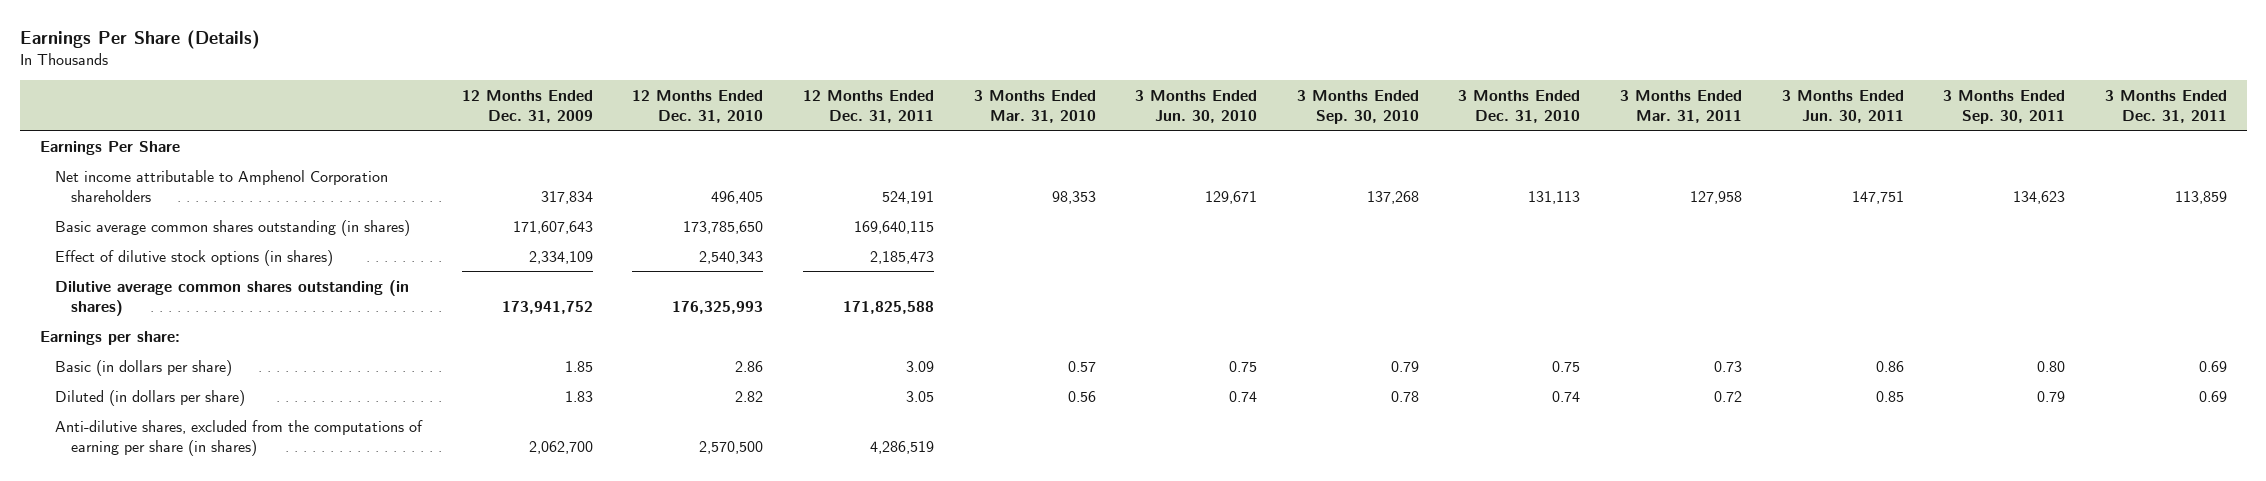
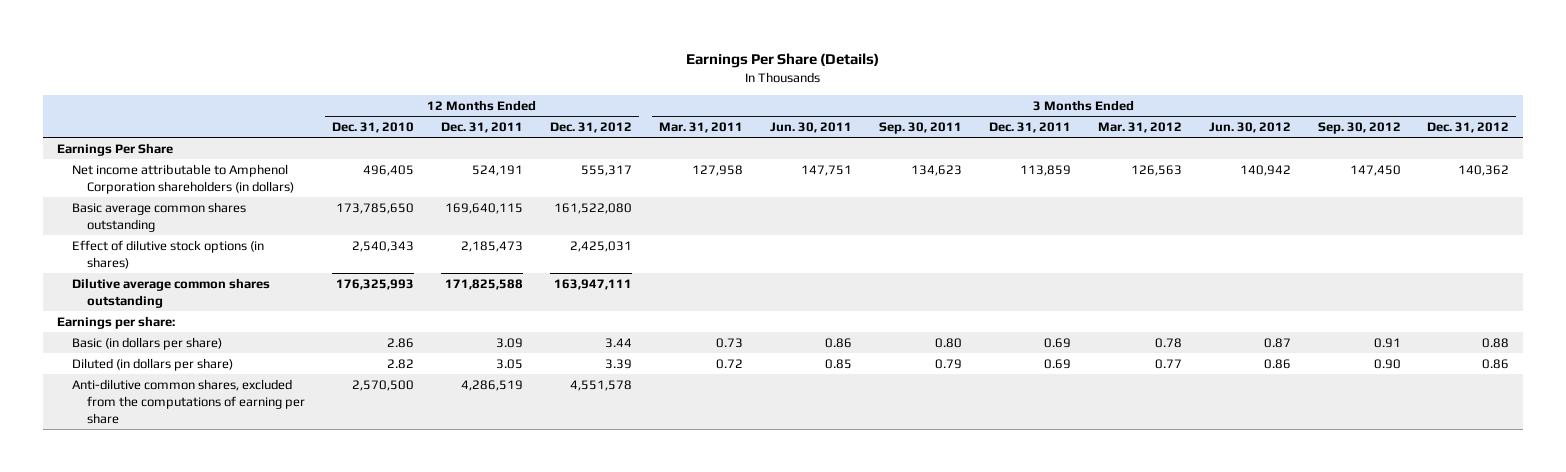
[461,89,593,123] 12 Months Ended Dec. 31, 2009 -> none
[973,89,1096,123] 3 Months Ended Mar. 31, 2010 -> none
[1135,89,1258,123] 3 Months Ended Jun. 30, 2010 -> none
[1296,89,1419,124] 3 Months Ended Sep. 30, 2010 -> none
[1458,89,1581,123] 3 Months Ended Dec. 31, 2010 -> none
none -> [550,121,633,133] Dec. 31, 2012
none -> [1097,121,1182,133] Mar. 31, 2012
none -> [1208,121,1291,133] Jun. 30, 2012
none -> [1317,121,1401,134] Sep. 30, 2012
none -> [1427,121,1510,133] Dec. 31, 2012
[55,169,389,202] Net income attributable to Amphenol Corporation shareholders -> [72,163,295,194] Net income attributable to Amphenol Corporation shareholders (in dollars)
[55,219,411,236] Basic average common shares outstanding (in shares) -> [72,201,247,232] Basic average common shares outstanding
[55,279,410,316] Dilutive average common shares outstanding (in shares) -> [72,277,271,308] Dilutive average common shares outstanding
[55,419,424,456] Anti-dilutive shares, excluded from the computations of earning per share (in shares) -> [72,378,306,424] Anti-dilutive common shares, excluded from the computations of earning per share

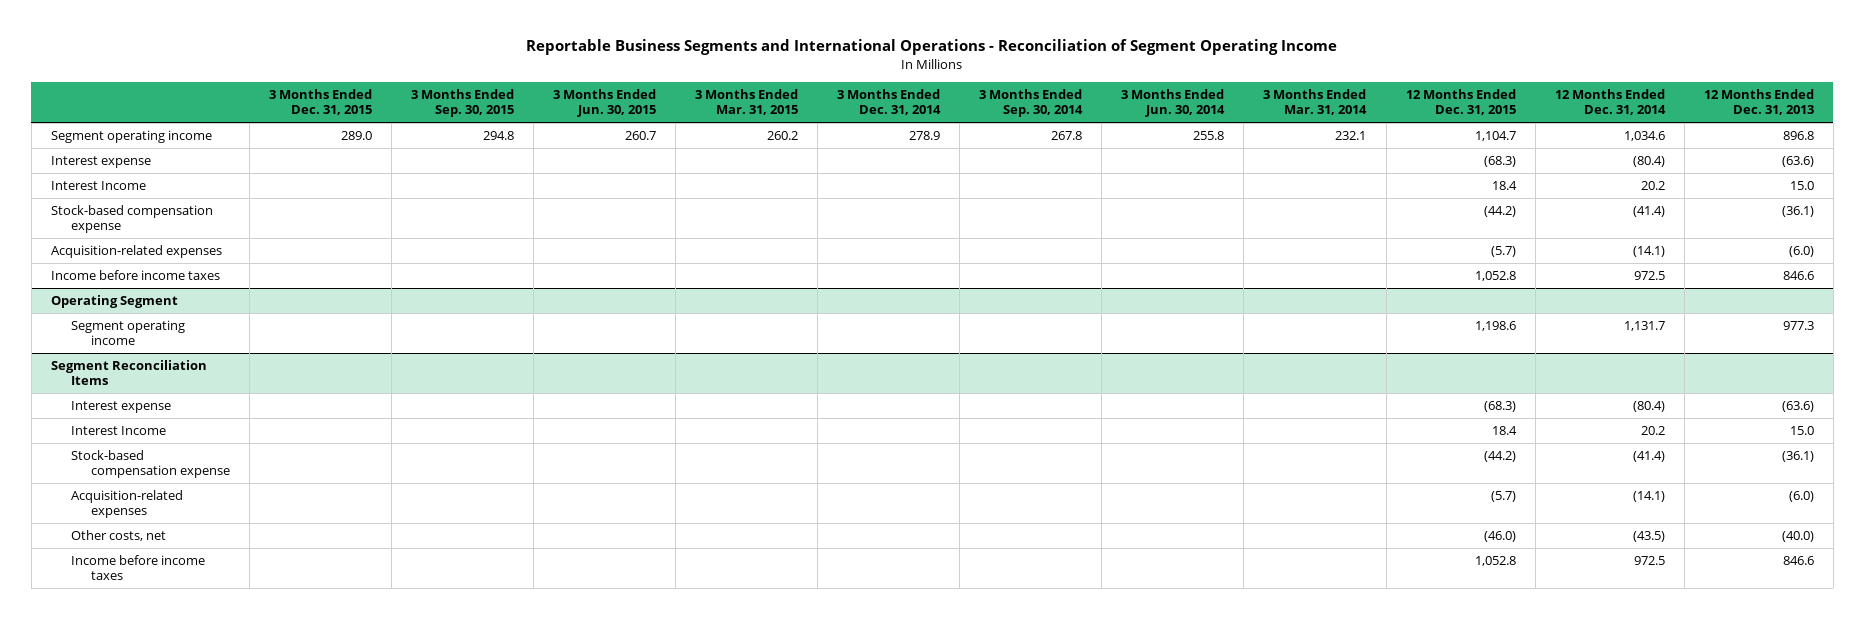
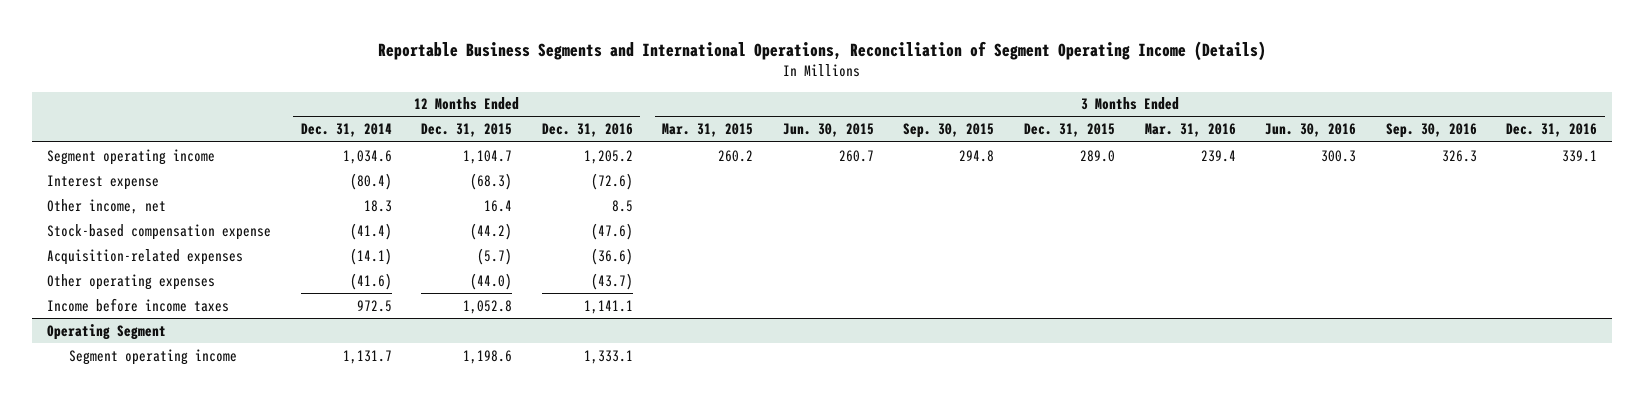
[526,39,1338,56] Reportable Business Segments and International Operations - Reconciliation of Segment Operating Income -> [378,40,1267,61] Reportable Business Segments and International Operations, Reconciliation of Segment Operating Income (Details)
[837,89,942,116] 3 Months Ended Dec. 31, 2014 -> none
[979,89,1084,118] 3 Months Ended Sep. 30, 2014 -> none
[1121,89,1226,118] 3 Months Ended Jun. 30, 2014 -> none
[1263,89,1368,116] 3 Months Ended Mar. 31, 2014 -> none
[1703,89,1814,116] 12 Months Ended Dec. 31, 2013 -> none
none -> [541,123,633,138] Dec. 31, 2016
none -> [1144,123,1236,138] Mar. 31, 2016
none -> [1265,123,1357,138] Jun. 30, 2016
none -> [1385,123,1477,139] Sep. 30, 2016
none -> [1506,123,1598,138] Dec. 31, 2016
[50,181,146,191] Interest Income -> none
none -> [47,198,167,214] Other income, net
none -> [47,273,216,290] Other operating expenses
[50,360,207,386] Segment Reconciliation Items -> none
[70,401,171,414] Interest expense -> none
[70,426,166,436] Interest Income -> none
[70,450,231,479] Stock-based compensation expense -> none
[70,490,183,519] Acquisition-related expenses -> none
[70,530,166,542] Other costs, net -> none
[70,555,205,581] Income before income taxes -> none

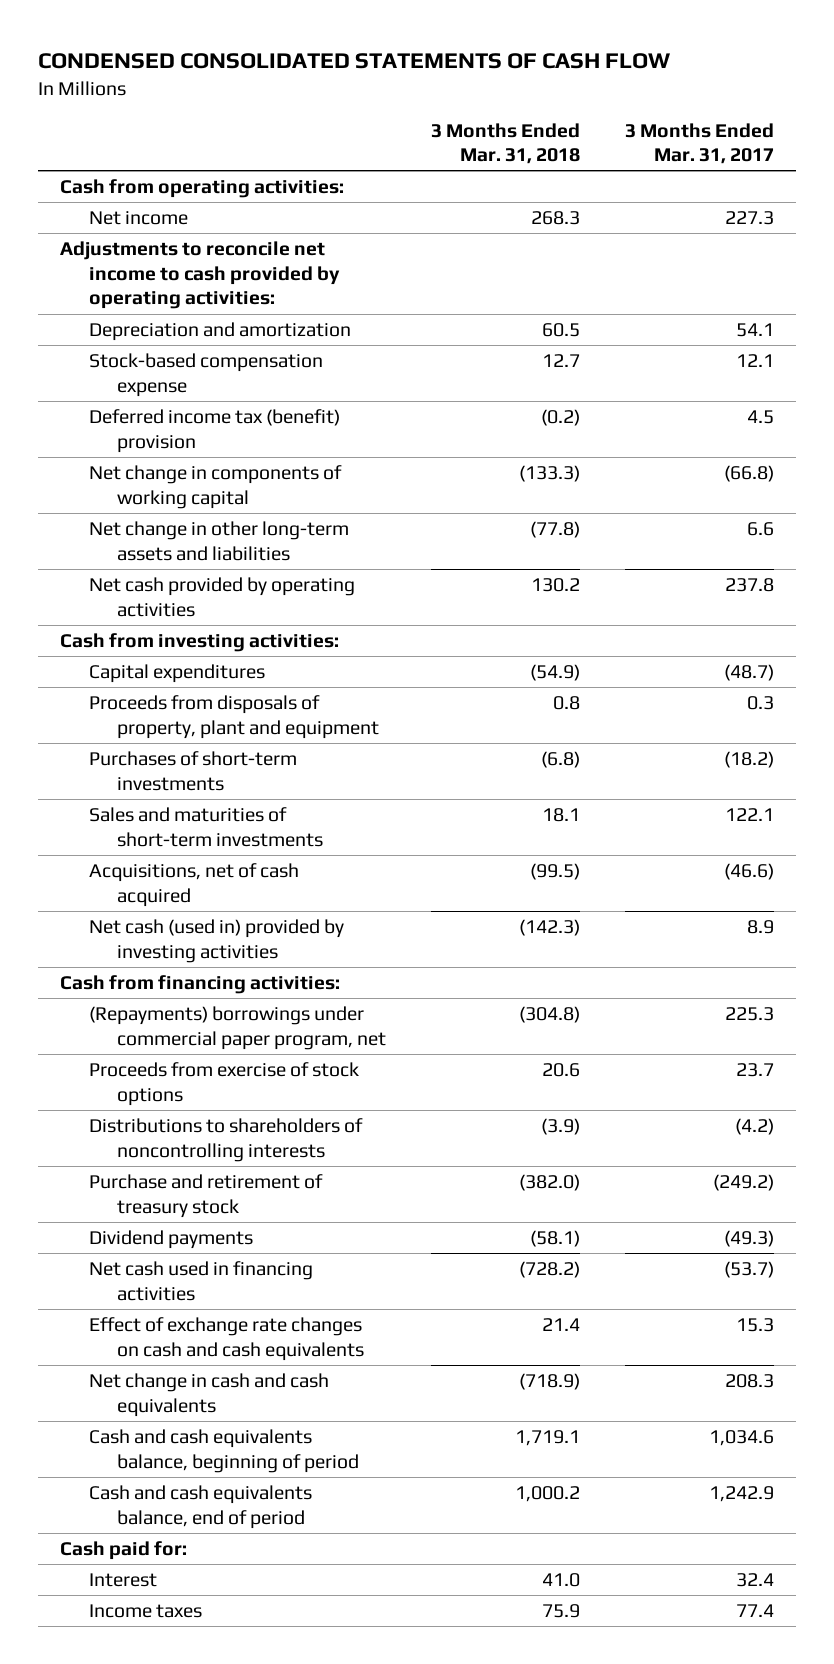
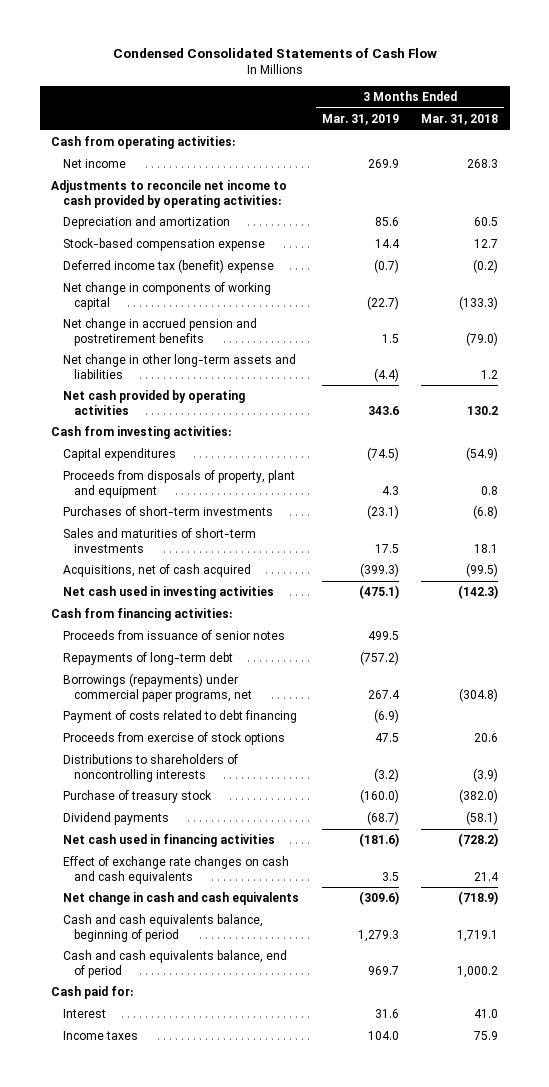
[37,53,670,70] CONDENSED CONSOLIDATED STATEMENTS OF CASH FLOW -> [112,47,437,58] Condensed Consolidated Statements of Cash Flow
[624,122,774,165] 3 Months Ended Mar. 31, 2017 -> none
none -> [321,113,399,125] Mar. 31, 2019
[88,409,340,453] Deferred income tax (benefit) provision -> [62,259,274,274] Deferred income tax (benefit) expense
none -> [62,318,257,346] Net change in accrued pension and postretirement benefits
[529,521,580,539] (77.8) -> [481,369,499,379] 1.2
[88,919,344,963] Net cash (used in) provided by investing activities -> [62,586,274,600] Net cash used in investing activities
none -> [62,630,285,641] Proceeds from issuance of senior notes
none -> [62,652,233,666] Repayments of long-term debt
[88,1006,386,1050] (Repayments) borrowings under commercial paper program, net -> [62,673,253,702] Borrowings (repayments) under commercial paper programs, net
none -> [62,710,297,724] Payment of costs related to debt financing
[88,1174,323,1218] Purchase and retirement of treasury stock -> [62,790,212,804] Purchase of treasury stock

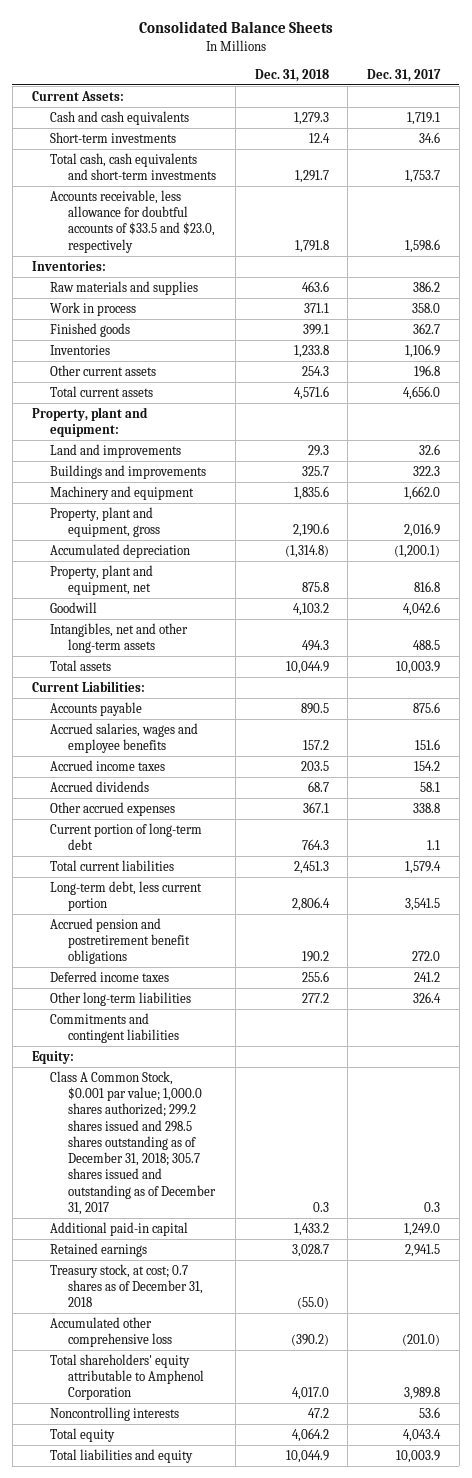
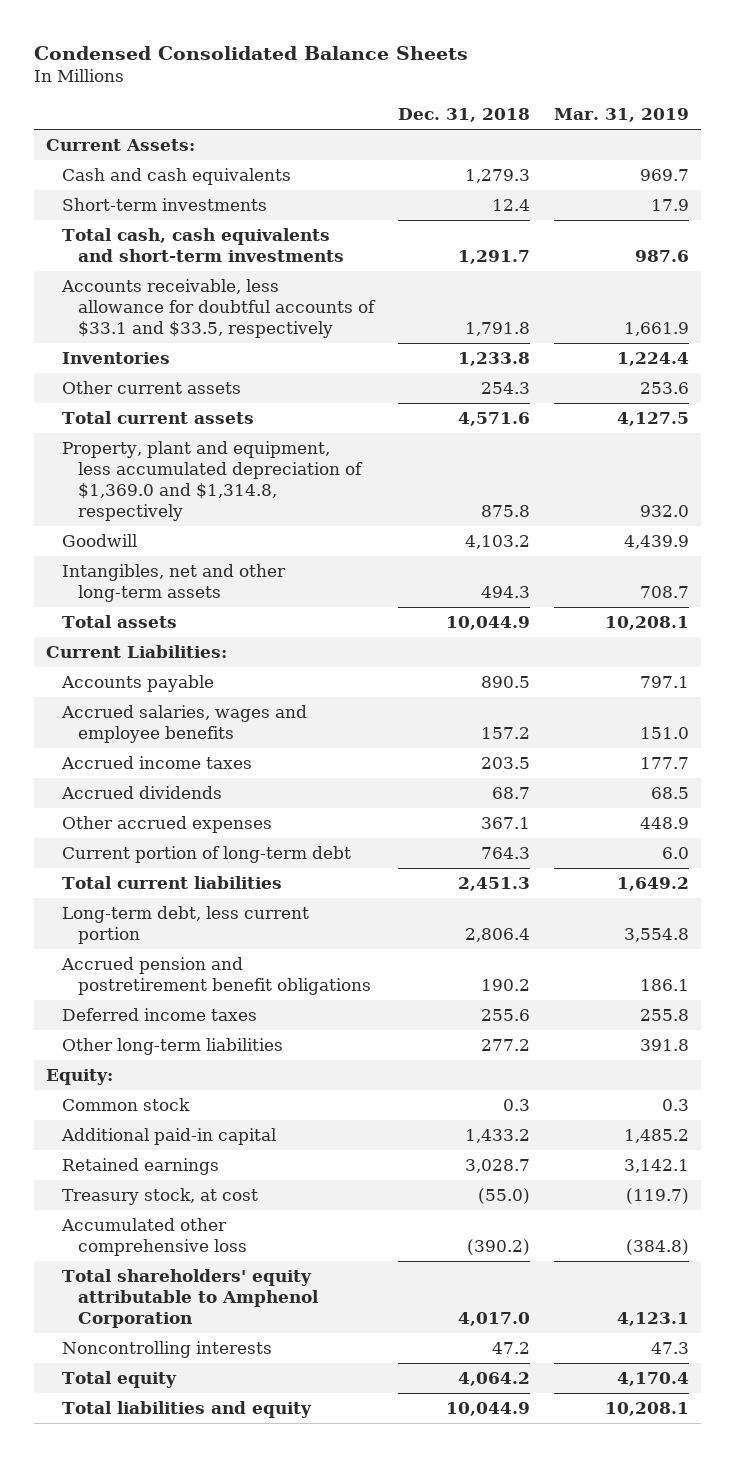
[138,20,333,33] Consolidated Balance Sheets -> [33,45,468,60] Condensed Consolidated Balance Sheets
[367,68,442,82] Dec. 31, 2017 -> none
none -> [553,107,689,122] Mar. 31, 2019
[31,260,106,271] Inventories: -> none
[49,280,198,295] Raw materials and supplies -> none
[49,301,136,316] Work in process -> none
[49,322,130,337] Finished goods -> none
[49,189,215,253] Accounts receivable, less allowance for doubtful accounts of $33.5 and $23.0, respectively -> [60,279,377,338] Accounts receivable, less allowance for doubtful accounts of $33.1 and $33.5, respectively
[31,406,148,438] Property, plant and equipment: -> none
[49,443,181,458] Land and improvements -> none
[49,464,206,479] Buildings and improvements -> none
[49,485,194,500] Machinery and equipment -> none
[49,506,160,538] Property, plant and equipment, gross -> none
[49,543,190,558] Accumulated depreciation -> none
[49,564,153,596] Property, plant and equipment, net -> [61,441,364,521] Property, plant and equipment, less accumulated depreciation of $1,369.0 and $1,314.8, respectively
[49,1012,179,1044] Commitments and contingent liabilities -> none
[49,1070,216,1215] Class A Common Stock, $0.001 par value; 1,000.0 shares authorized; 299.2 shares issued and 298.5 shares outstanding as of December 31, 2018; 305.7 shares issued and outstanding as of December 31, 2017 -> [61,1098,190,1112] Common stock
[49,1263,203,1308] Treasury stock, at cost; 0.7 shares as of December 31, 2018 -> [61,1188,258,1206] Treasury stock, at cost

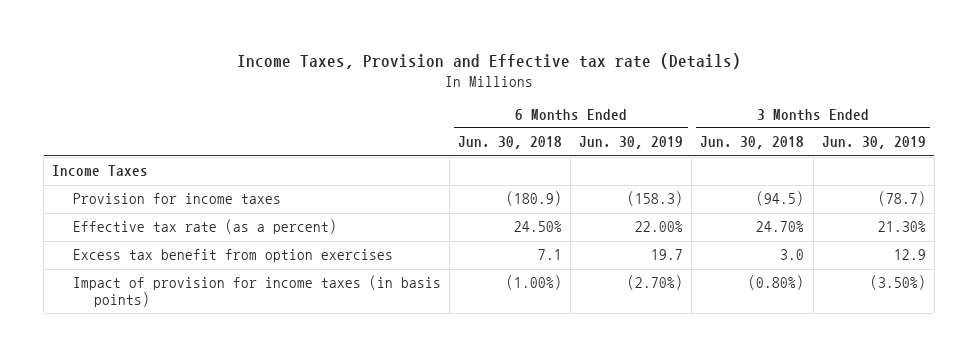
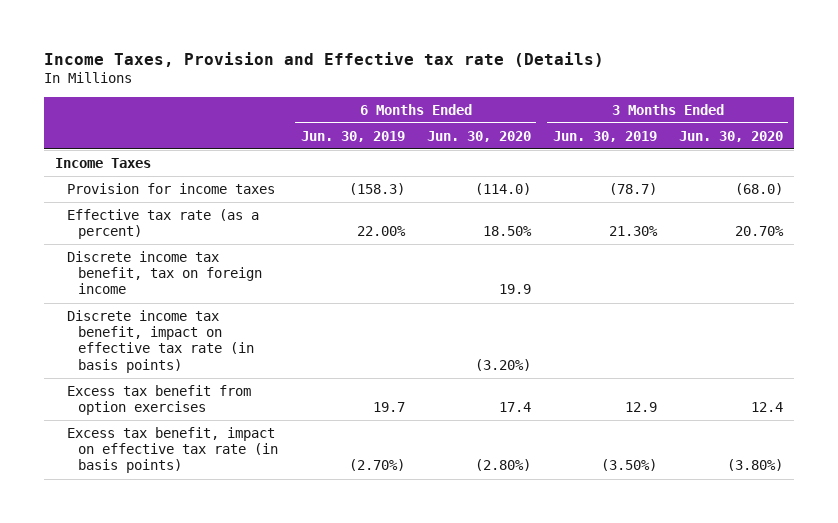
[458,136,563,150] Jun. 30, 2018 -> none
[700,136,805,150] Jun. 30, 2018 -> none
none -> [426,130,531,142] Jun. 30, 2020
none -> [678,130,783,142] Jun. 30, 2020
none -> [66,250,263,295] Discrete income tax benefit, tax on foreign income
none -> [66,309,255,373] Discrete income tax benefit, impact on effective tax rate (in basis points)
[72,275,441,308] Impact of provision for income taxes (in basis points) -> [66,426,279,474] Excess tax benefit, impact on effective tax rate (in basis points)

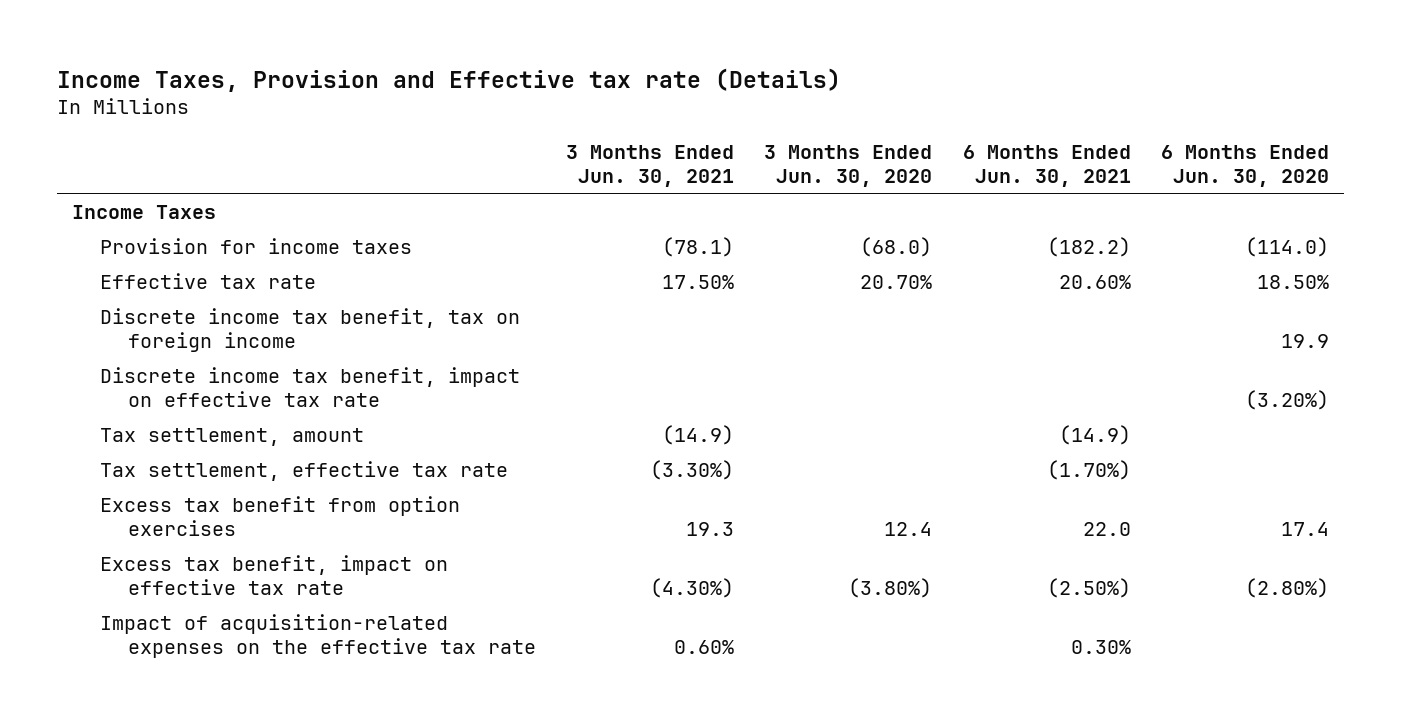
[300,130,405,142] Jun. 30, 2019 -> none
[552,130,657,142] Jun. 30, 2019 -> none
none -> [566,144,735,187] 3 Months Ended Jun. 30, 2021
none -> [962,144,1131,187] 6 Months Ended Jun. 30, 2021
[66,208,259,240] Effective tax rate (as a percent) -> [99,272,316,289] Effective tax rate
[66,309,255,373] Discrete income tax benefit, impact on effective tax rate (in basis points) -> [99,366,520,407] Discrete income tax benefit, impact on effective tax rate
none -> [99,427,364,446] Tax settlement, amount
none -> [99,460,508,481] Tax settlement, effective tax rate
[66,426,279,474] Excess tax benefit, impact on effective tax rate (in basis points) -> [99,554,448,595] Excess tax benefit, impact on effective tax rate
none -> [99,613,536,658] Impact of acquisition-related expenses on the effective tax rate

